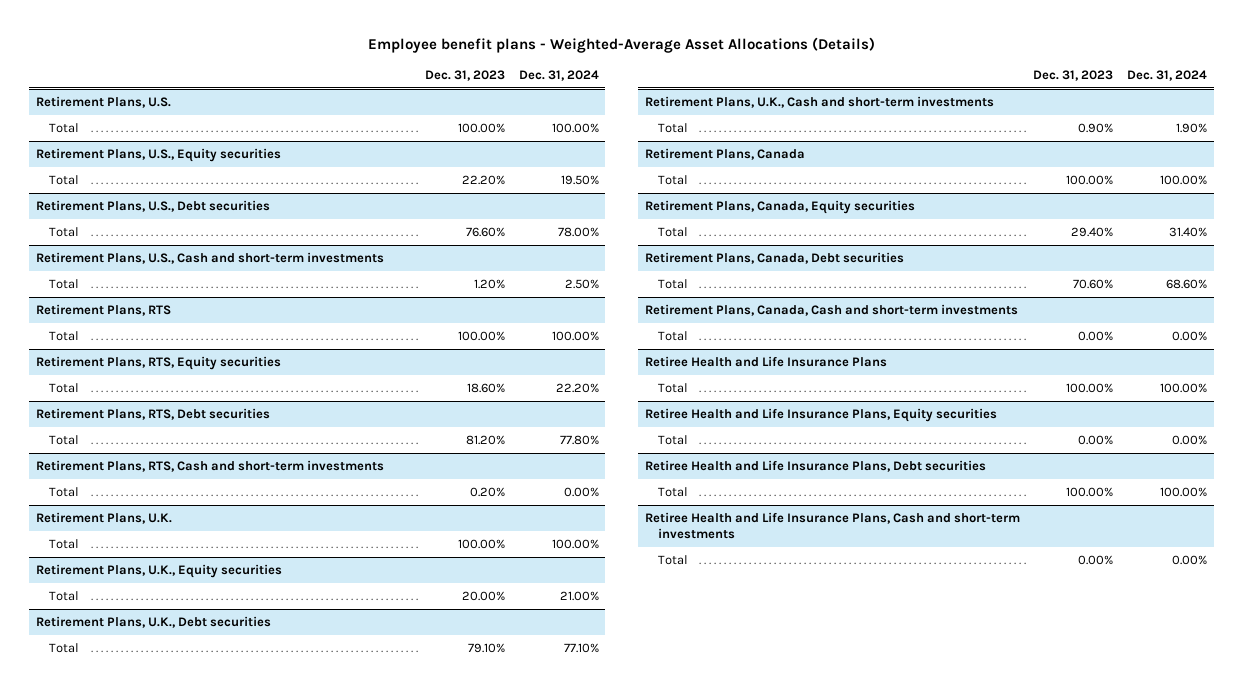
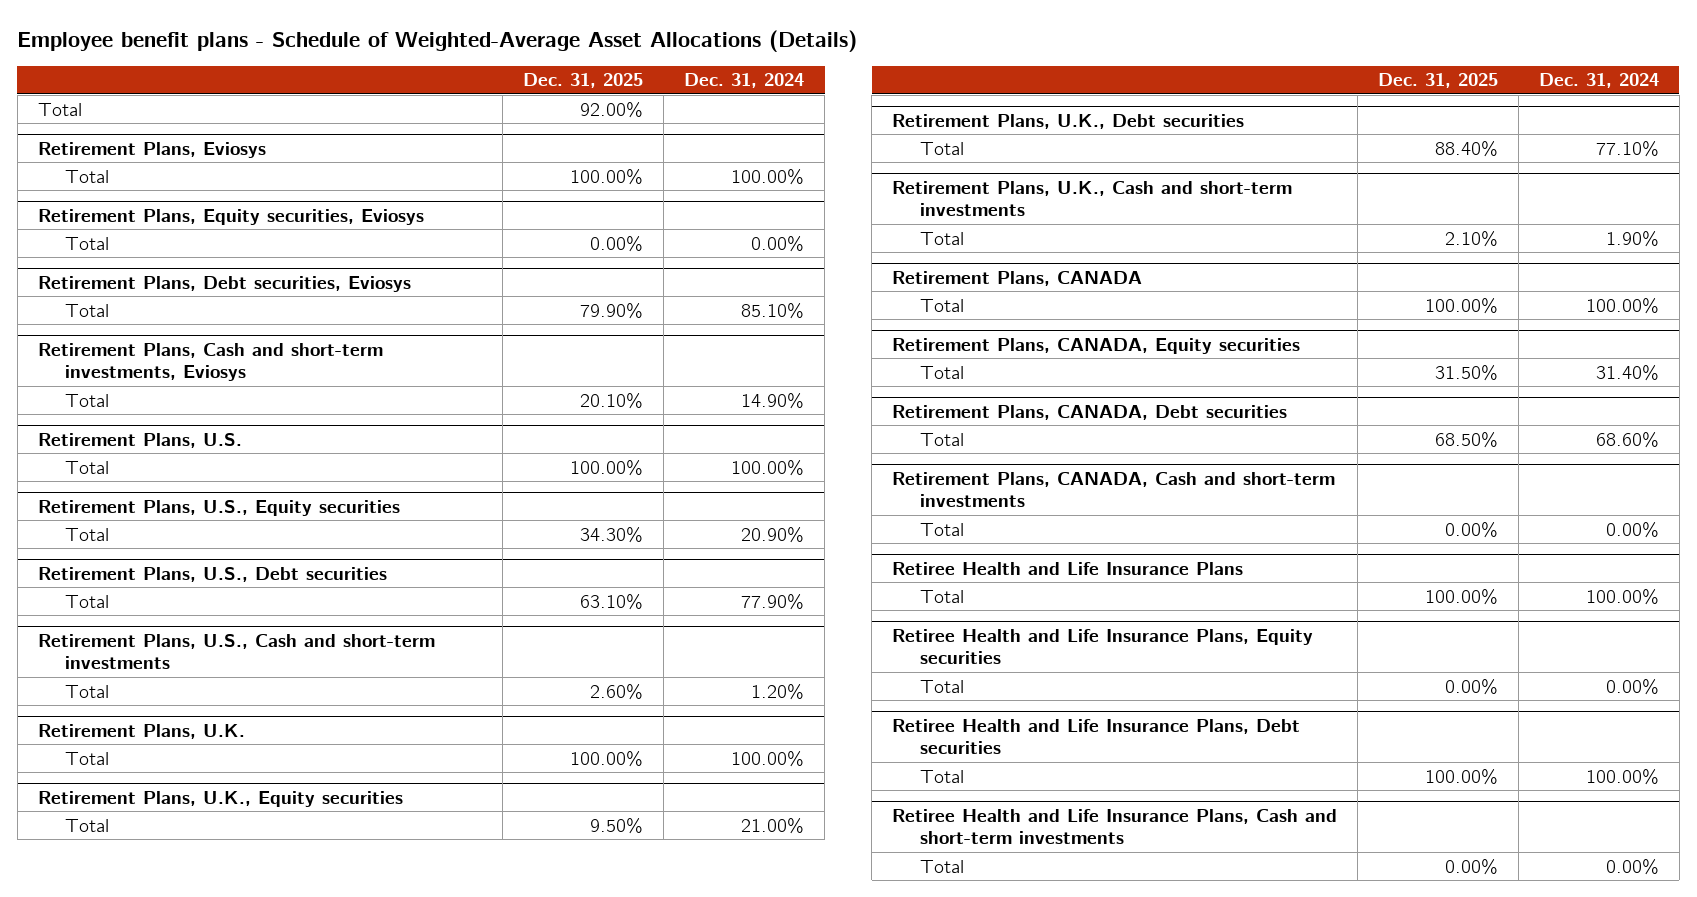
[367,36,875,53] Employee benefit plans - Weighted-Average Asset Allocations (Details) -> [17,29,858,52] Employee benefit plans - Schedule of Weighted-Average Asset Allocations (Details)
[424,69,505,81] Dec. 31, 2023 -> none
none -> [523,73,644,89] Dec. 31, 2025
none -> [37,102,82,116] Total
none -> [37,141,266,158] Retirement Plans, Eviosys
none -> [65,169,110,183] Total
none -> [37,208,424,225] Retirement Plans, Equity securities, Eviosys
none -> [65,236,110,250] Total
none -> [37,275,411,292] Retirement Plans, Debt securities, Eviosys
none -> [65,303,110,317] Total
none -> [37,342,383,382] Retirement Plans, Cash and short-term investments, Eviosys
none -> [65,393,110,407] Total
[560,175,599,186] 19.50% -> [741,526,805,543] 20.90%
[557,227,599,238] 78.00% -> [741,593,805,610] 77.90%
[35,304,171,317] Retirement Plans, RTS -> none
[49,331,80,342] Total -> none
[35,356,281,371] Retirement Plans, RTS, Equity securities -> none
[49,383,80,394] Total -> none
[35,408,270,421] Retirement Plans, RTS, Debt securities -> none
[49,435,80,446] Total -> none
[35,460,384,473] Retirement Plans, RTS, Cash and short-term investments -> none
[49,487,80,498] Total -> none
[564,279,599,290] 2.50% -> [751,683,805,700] 1.20%
[644,148,805,161] Retirement Plans, Canada -> [892,270,1143,286] Retirement Plans, CANADA
[644,200,915,215] Retirement Plans, Canada, Equity securities -> [892,337,1301,354] Retirement Plans, CANADA, Equity securities
[644,252,904,265] Retirement Plans, Canada, Debt securities -> [892,404,1288,420] Retirement Plans, CANADA, Debt securities
[644,304,1018,317] Retirement Plans, Canada, Cash and short-term investments -> [892,471,1336,508] Retirement Plans, CANADA, Cash and short-term investments

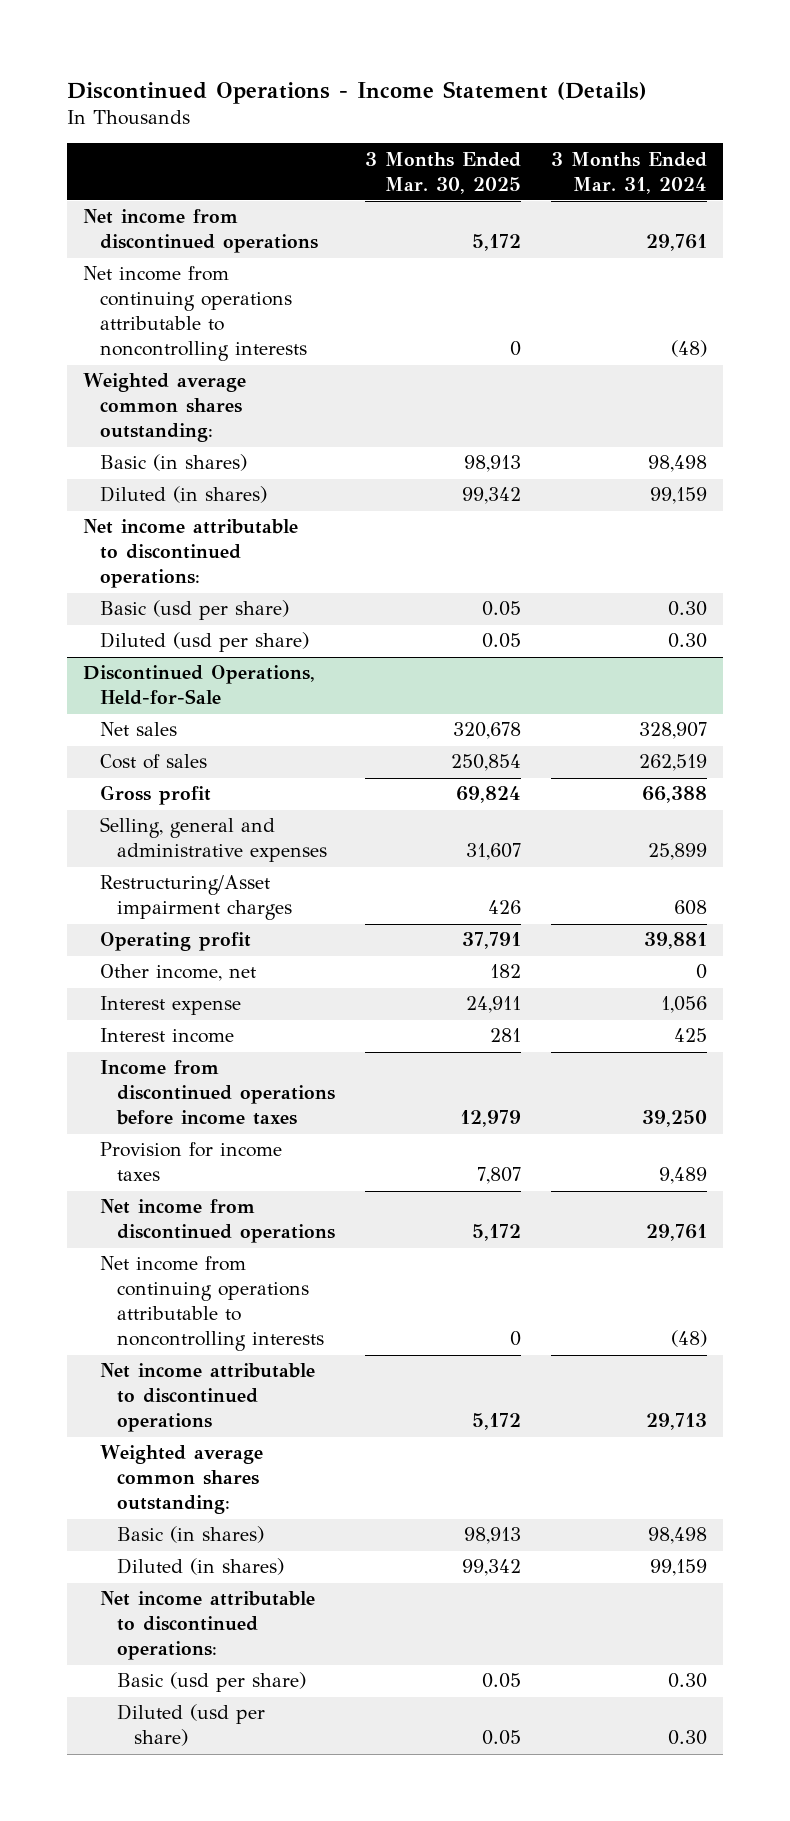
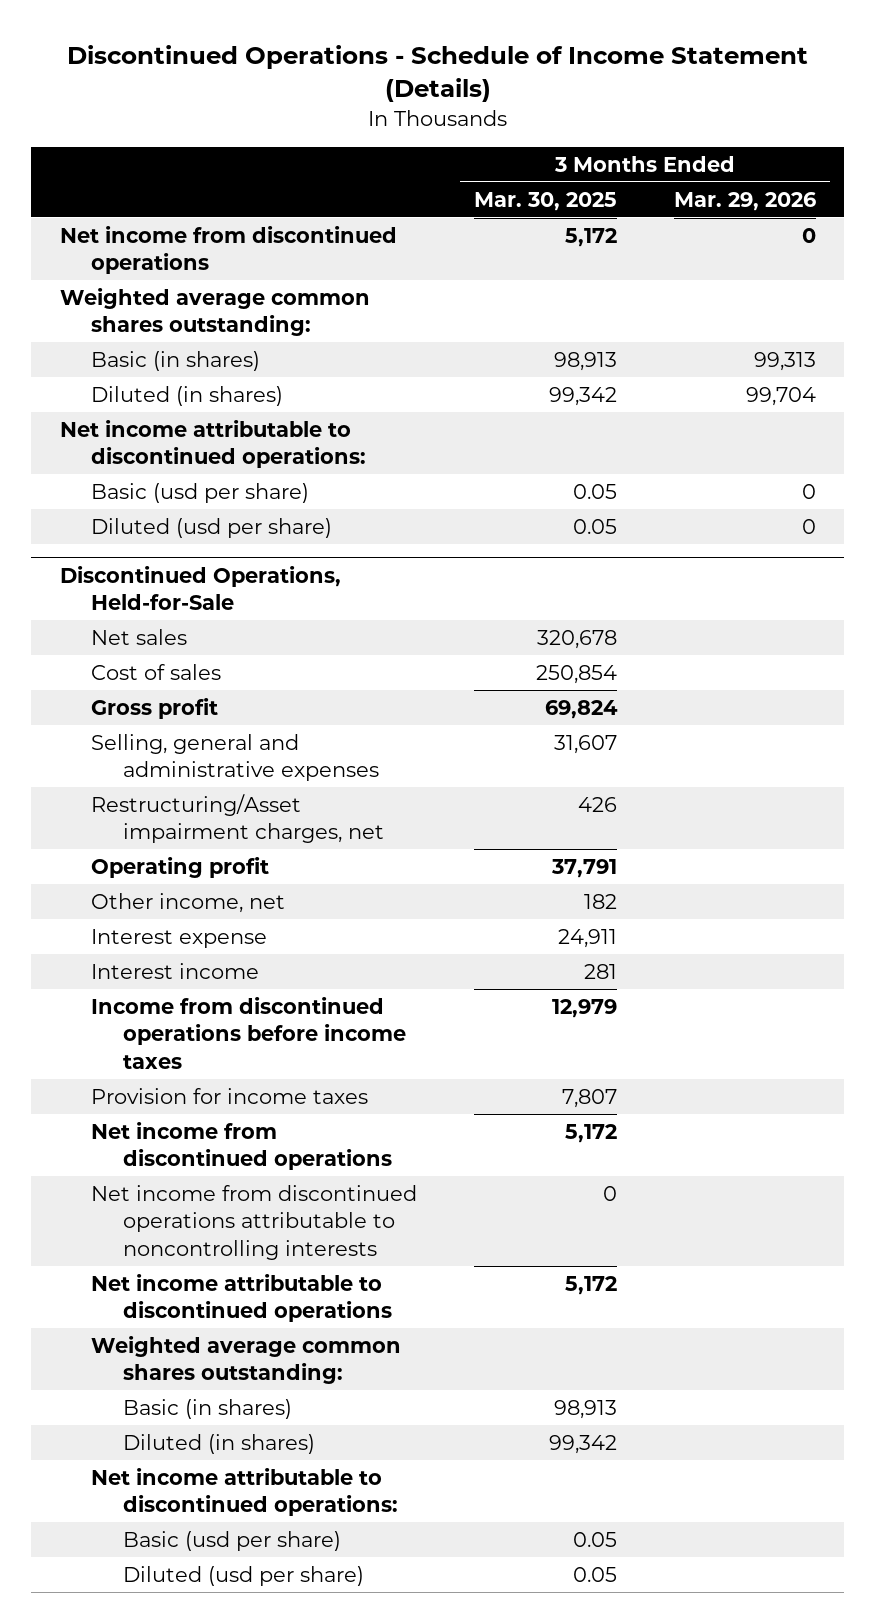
[67,80,648,104] Discontinued Operations - Income Statement (Details) -> [66,45,808,103] Discontinued Operations - Schedule of Income Statement (Details)
[551,151,708,194] 3 Months Ended Mar. 31, 2024 -> none
none -> [673,191,816,211] Mar. 29, 2026
[82,266,307,362] Net income from continuing operations attributable to noncontrolling interests -> none
[99,875,292,921] Restructuring/Asset impairment charges -> [91,793,385,844] Restructuring/Asset impairment charges, net
[99,1256,324,1352] Net income from continuing operations attributable to noncontrolling interests -> [91,1184,418,1261] Net income from discontinued operations attributable to noncontrolling interests

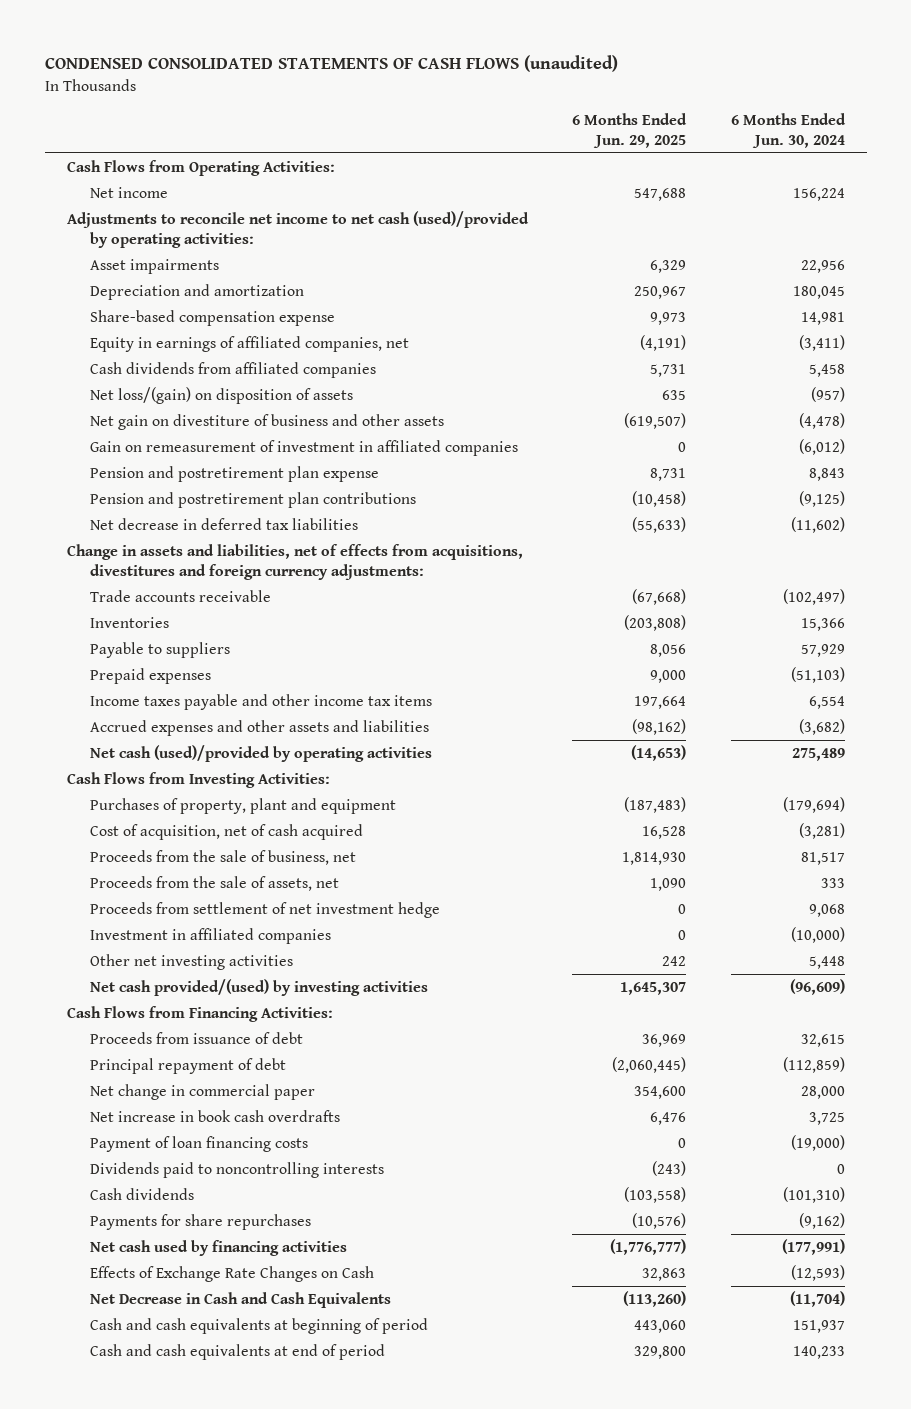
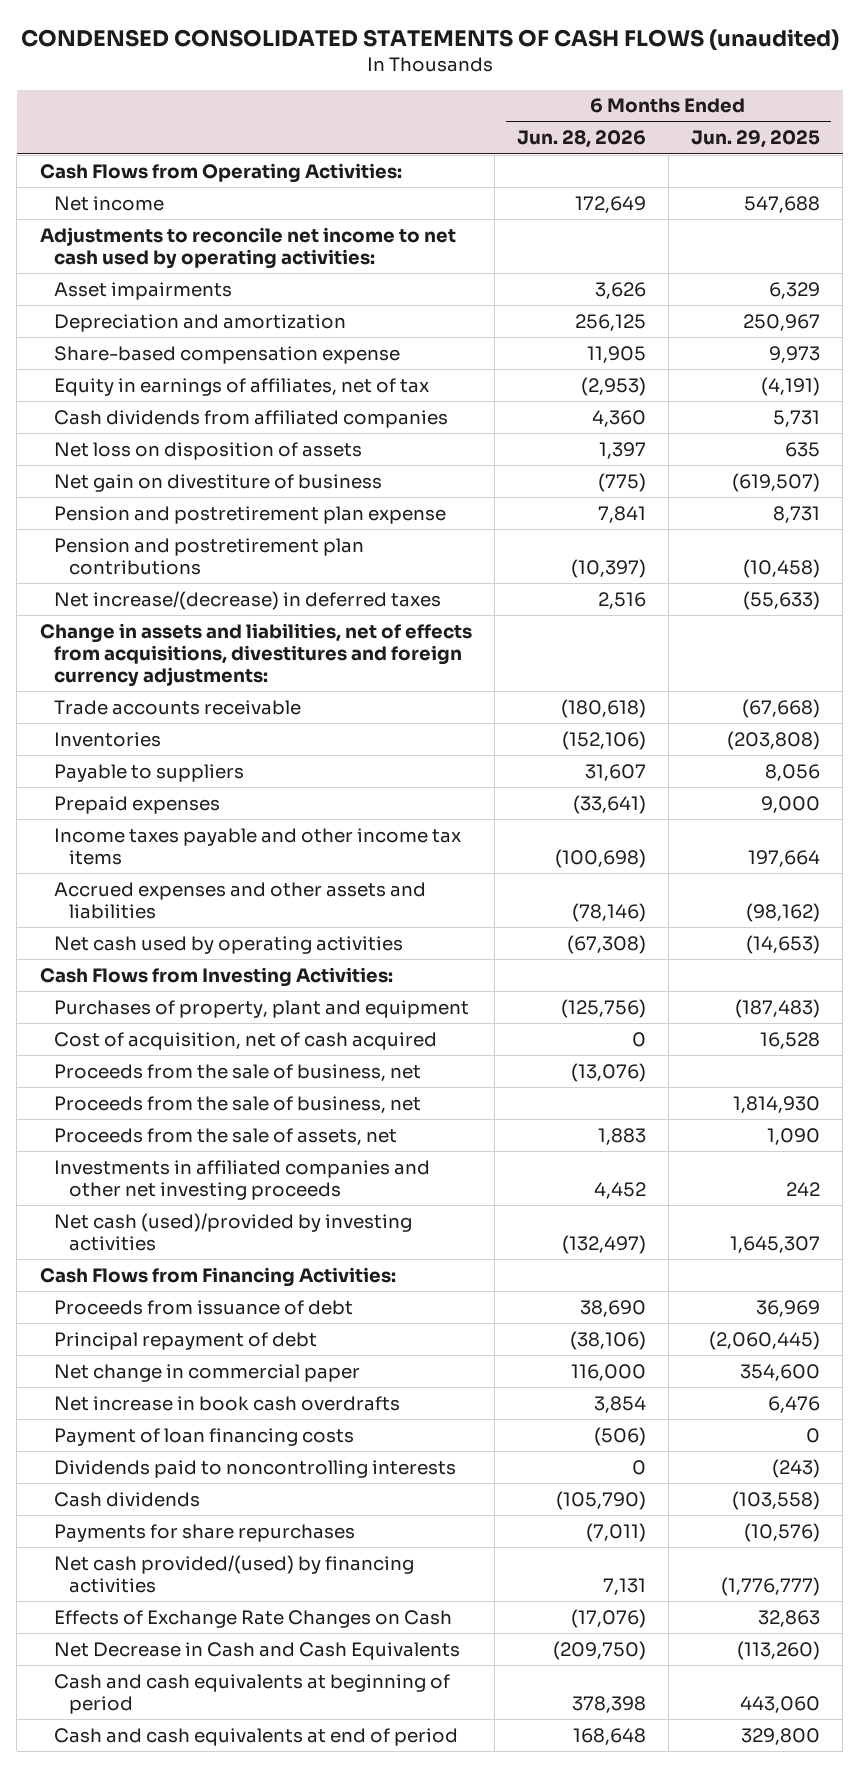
[730,112,846,148] 6 Months Ended Jun. 30, 2024 -> none
none -> [516,130,646,149] Jun. 28, 2026
[66,211,529,248] Adjustments to reconcile net income to net cash (used)/provided by operating activities: -> [39,226,456,269] Adjustments to reconcile net income to net cash used by operating activities:
[89,336,409,353] Equity in earnings of affiliated companies, net -> [54,377,430,396] Equity in earnings of affiliates, net of tax
[89,440,518,457] Gain on remeasurement of investment in affiliated companies -> none
[89,387,353,405] Net loss/(gain) on disposition of assets -> [54,441,363,460] Net loss on disposition of assets
[89,414,444,431] Net gain on divestiture of business and other assets -> [54,473,383,492] Net gain on divestiture of business
[89,518,358,531] Net decrease in deferred tax liabilities -> [54,590,442,610] Net increase/(decrease) in deferred taxes
[89,745,432,763] Net cash (used)/provided by operating activities -> [54,935,404,954] Net cash used by operating activities
none -> [54,1063,422,1081] Proceeds from the sale of business, net
[89,902,440,919] Proceeds from settlement of net investment hedge -> none
[89,928,331,945] Investment in affiliated companies -> none
[89,954,293,971] Other net investing activities -> [54,1159,431,1200] Investments in affiliated companies and other net investing proceeds
[89,979,428,997] Net cash provided/(used) by investing activities -> [54,1212,413,1251] Net cash (used)/provided by investing activities
[89,1240,347,1257] Net cash used by financing activities -> [54,1554,415,1593] Net cash provided/(used) by financing activities

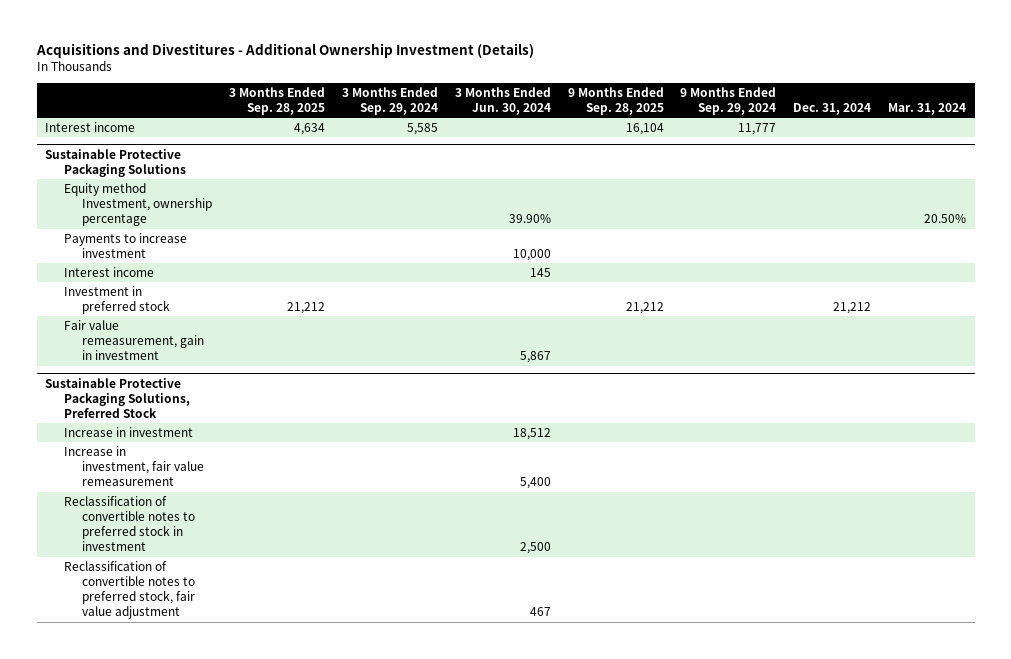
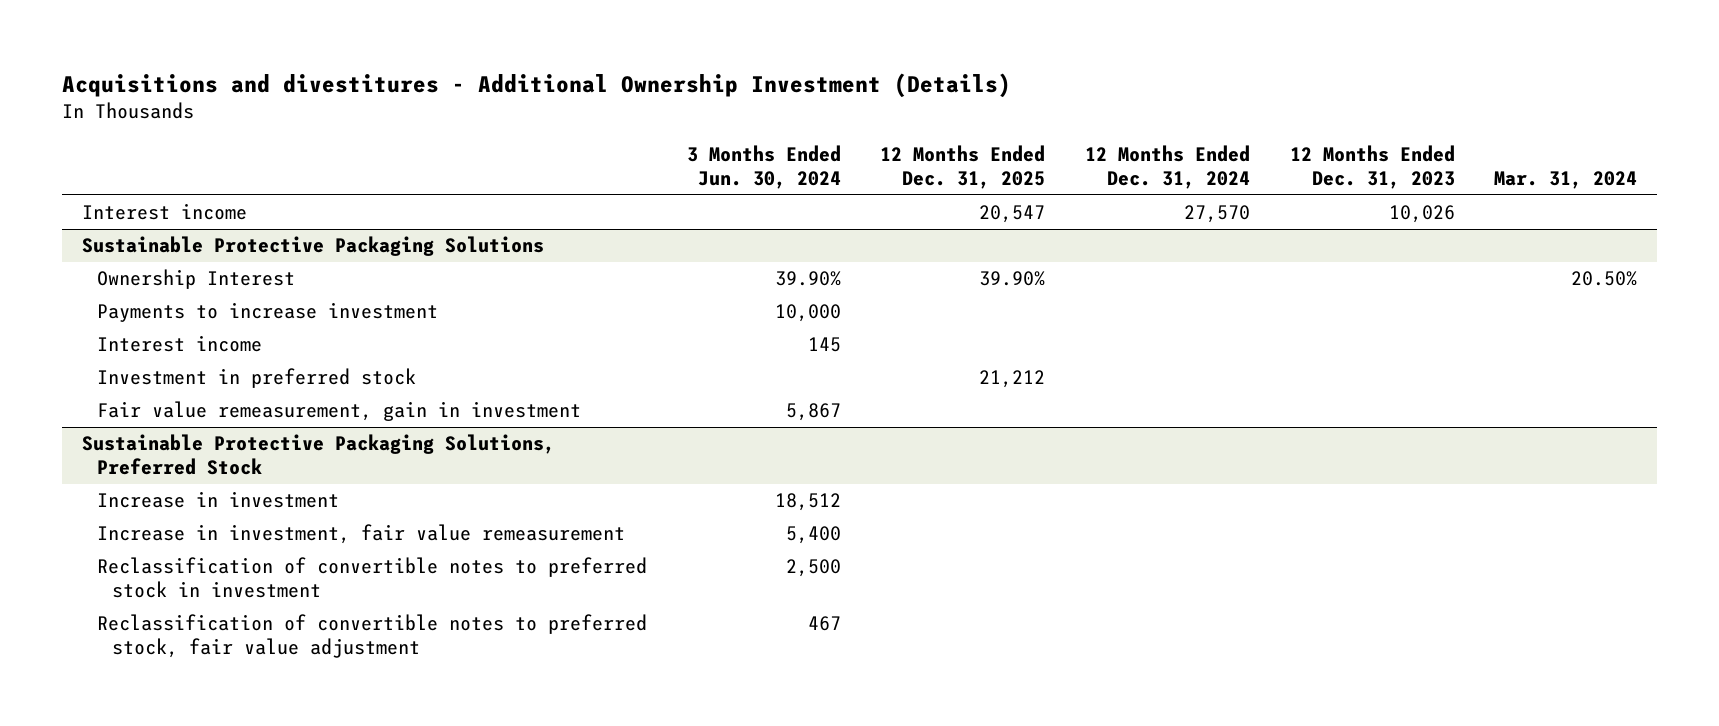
[35,43,534,59] Acquisitions and Divestitures - Additional Ownership Investment (Details) -> [61,72,1011,98] Acquisitions and divestitures - Additional Ownership Investment (Details)
[229,87,326,116] 3 Months Ended Sep. 28, 2025 -> none
[341,87,438,116] 3 Months Ended Sep. 29, 2024 -> none
[567,87,664,116] 9 Months Ended Sep. 28, 2025 -> none
[680,87,777,116] 9 Months Ended Sep. 29, 2024 -> none
[793,103,872,116] Dec. 31, 2024 -> none
none -> [880,145,1046,189] 12 Months Ended Dec. 31, 2025
none -> [1084,145,1250,189] 12 Months Ended Dec. 31, 2024
none -> [1289,145,1455,189] 12 Months Ended Dec. 31, 2023
[63,183,213,227] Equity method Investment, ownership percentage -> [96,269,295,290] Ownership Interest

